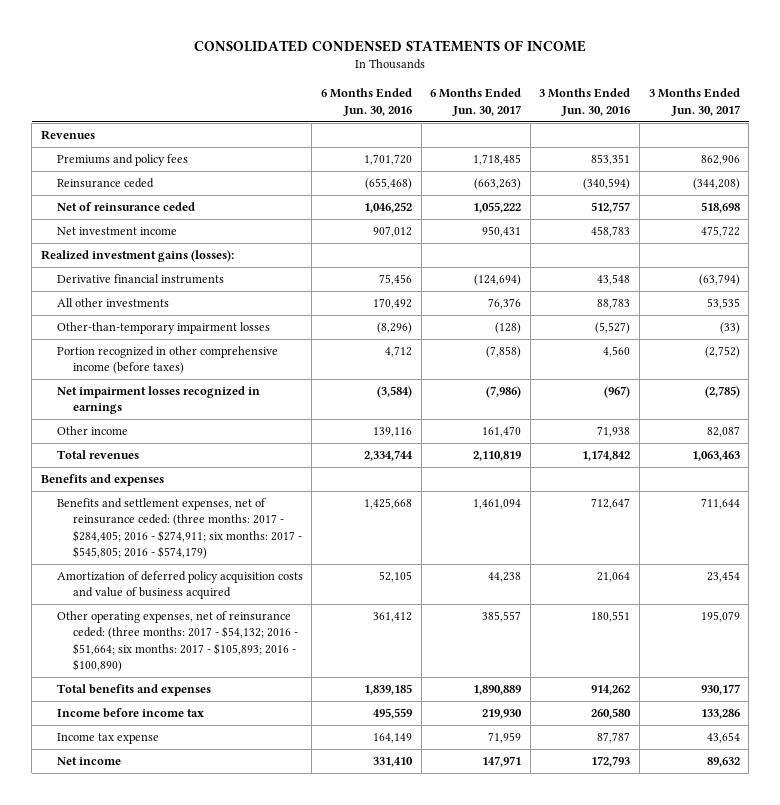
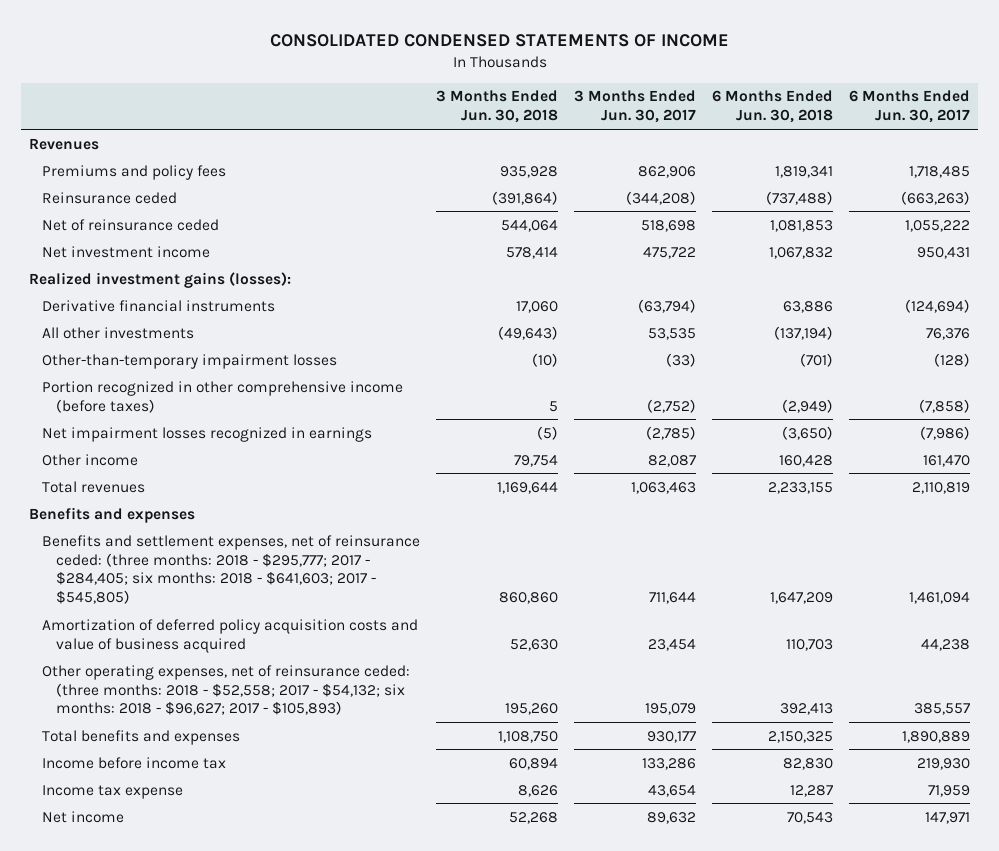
[321,88,413,116] 6 Months Ended Jun. 30, 2016 -> none
[539,88,631,116] 3 Months Ended Jun. 30, 2016 -> none
none -> [436,90,559,124] 3 Months Ended Jun. 30, 2018
none -> [712,90,834,124] 6 Months Ended Jun. 30, 2018
[56,498,303,559] Benefits and settlement expenses, net of reinsurance ceded: (three months: 2017 - $284,405; 2016 - $274,911; six months: 2017 - $545,805; 2016 - $574,179) -> [42,534,421,605] Benefits and settlement expenses, net of reinsurance ceded: (three months: 2018 - $295,777; 2017 - $284,405; six months: 2018 - $641,603; 2017 - $545,805)
[56,611,299,672] Other operating expenses, net of reinsurance ceded: (three months: 2017 - $54,132; 2016 - $51,664; six months: 2017 - $105,893; 2016 - $100,890) -> [42,664,411,716] Other operating expenses, net of reinsurance ceded: (three months: 2018 - $52,558; 2017 - $54,132; six months: 2018 - $96,627; 2017 - $105,893)

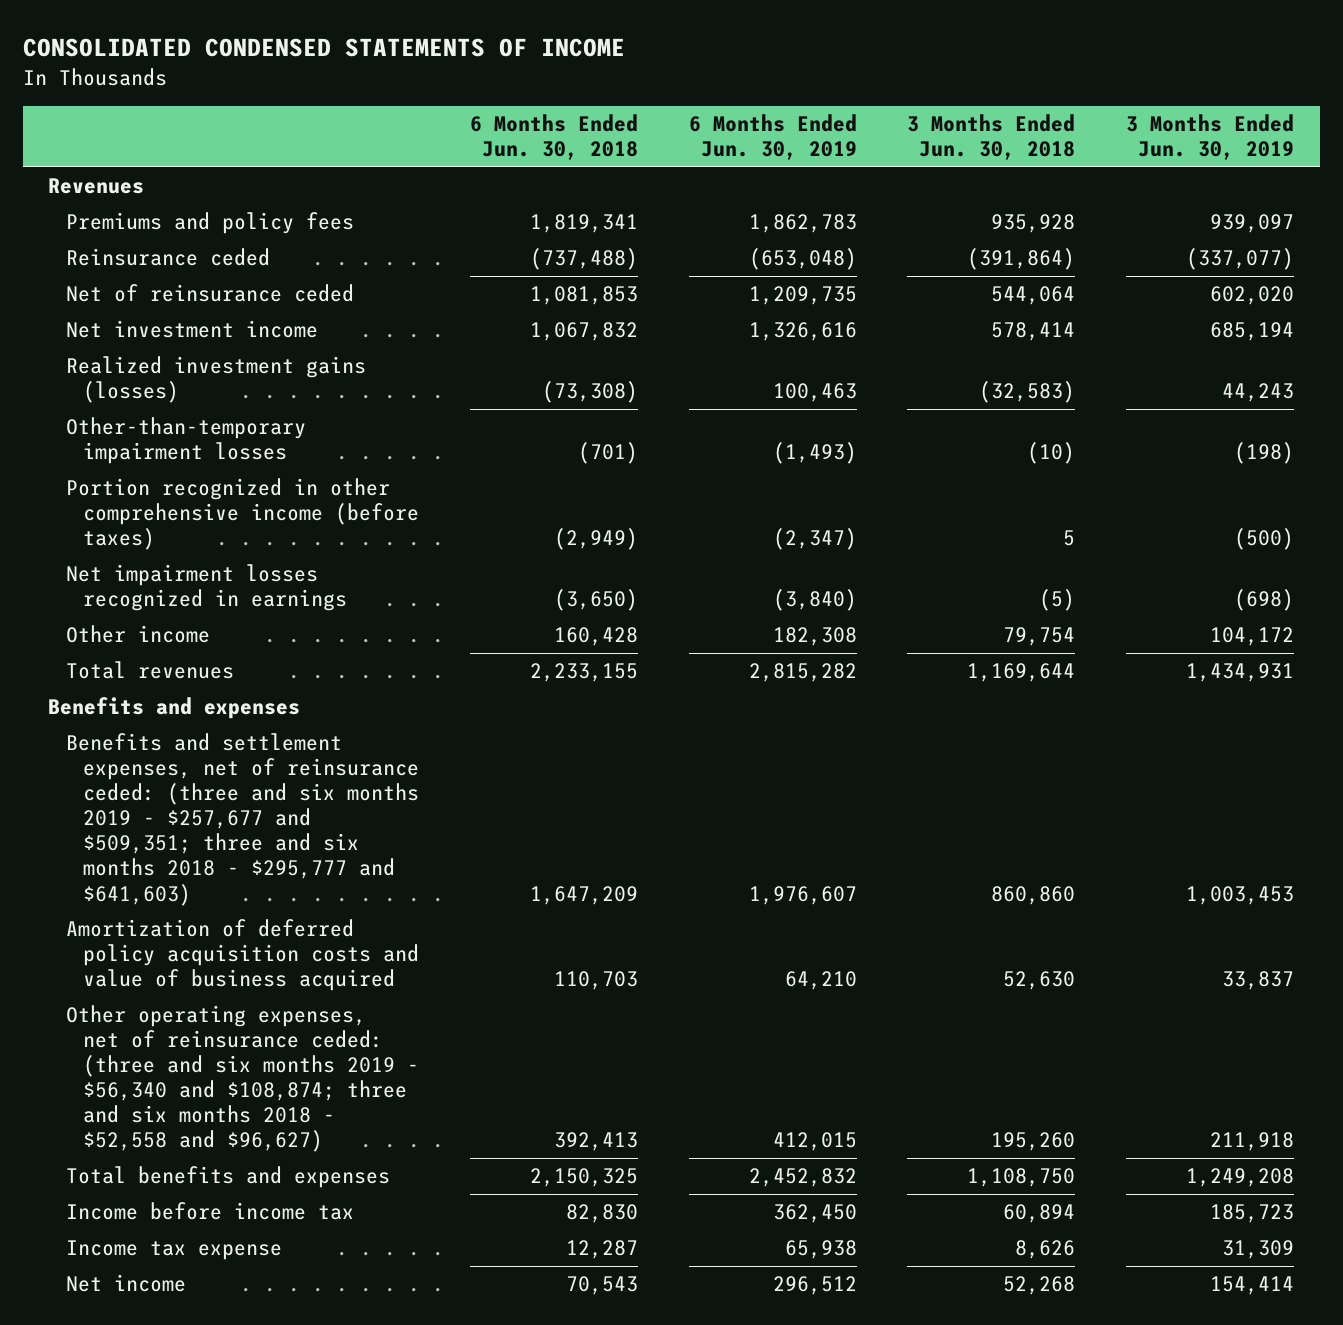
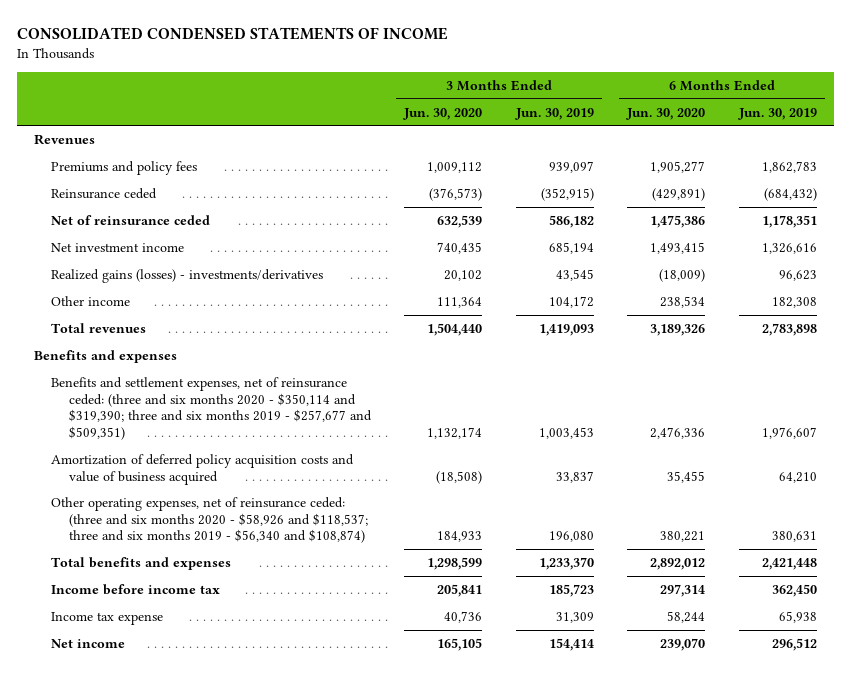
[469,114,638,161] 6 Months Ended Jun. 30, 2018 -> none
[907,114,1076,161] 3 Months Ended Jun. 30, 2018 -> none
none -> [403,107,483,120] Jun. 30, 2020
none -> [626,107,706,120] Jun. 30, 2020
[748,248,857,271] (653,048) -> [764,187,818,201] (684,432)
[1186,248,1295,271] (337,077) -> [540,187,594,201] (352,915)
[748,286,857,306] 1,209,735 -> [762,214,818,228] 1,178,351
[1210,286,1295,306] 602,020 -> [548,214,594,228] 586,182
[65,417,306,465] Other-than-temporary impairment losses -> none
[65,478,419,551] Portion recognized in other comprehensive income (before taxes) -> none
[65,564,347,612] Net impairment losses recognized in earnings -> none
[65,356,366,404] Realized investment gains (losses) -> [51,268,324,283] Realized gains (losses) - investments/derivatives
[772,383,857,403] 100,463 -> [779,269,818,281] 96,623
[1222,383,1295,403] 44,243 -> [555,268,594,281] 43,545
[748,663,857,683] 2,815,282 -> [762,322,818,336] 2,783,898
[1186,663,1295,683] 1,434,931 -> [538,323,594,336] 1,419,093
[65,733,419,906] Benefits and settlement expenses, net of reinsurance ceded: (three and six months 2019 - $257,677 and $509,351; three and six months 2018 - $295,777 and $641,603) -> [51,376,372,441] Benefits and settlement expenses, net of reinsurance ceded: (three and six months 2020 - $350,114 and $319,390; three and six months 2019 - $257,677 and $509,351)
[65,1005,419,1153] Other operating expenses, net of reinsurance ceded: (three and six months 2019 - $56,340 and $108,874; three and six months 2018 - $52,558 and $96,627) -> [51,496,368,544] Other operating expenses, net of reinsurance ceded: (three and six months 2020 - $58,926 and $118,537; three and six months 2019 - $56,340 and $108,874)
[772,1132,857,1152] 412,015 -> [772,531,818,543] 380,631
[1210,1132,1295,1152] 211,918 -> [548,531,594,543] 196,080
[748,1168,857,1188] 2,452,832 -> [762,557,818,570] 2,421,448
[1186,1168,1295,1188] 1,249,208 -> [538,556,594,570] 1,233,370

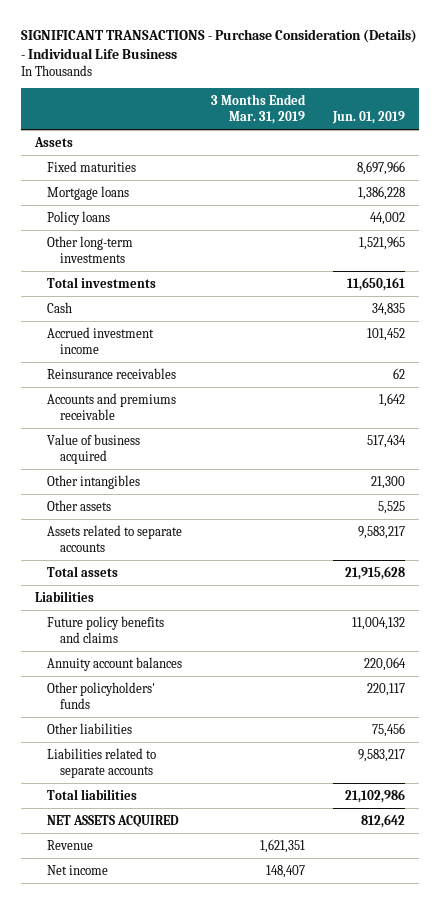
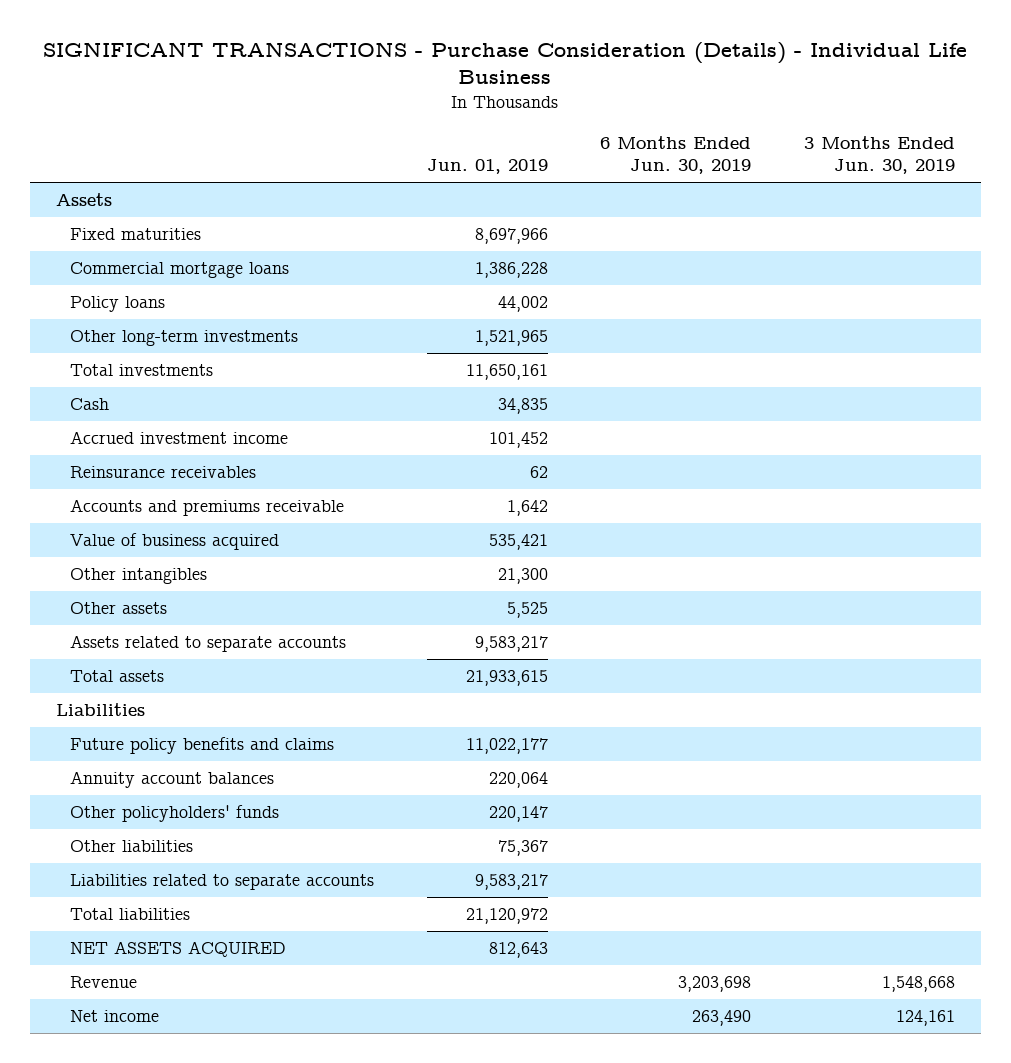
[210,94,306,124] 3 Months Ended Mar. 31, 2019 -> none
none -> [600,135,752,175] 6 Months Ended Jun. 30, 2019
none -> [803,135,955,175] 3 Months Ended Jun. 30, 2019
[47,185,130,200] Mortgage loans -> [70,261,290,278] Commercial mortgage loans
[366,434,406,448] 517,434 -> [488,533,548,550] 535,421
[344,565,405,580] 21,915,628 -> [465,669,548,686] 21,933,615
[351,616,405,630] 11,004,132 -> [465,737,548,754] 11,022,177
[366,682,405,696] 220,117 -> [488,805,548,822] 220,147
[371,722,405,737] 75,456 -> [497,839,548,856] 75,367
[344,788,405,803] 21,102,986 -> [465,907,548,924] 21,120,972
[360,813,405,828] 812,642 -> [488,941,548,958] 812,643

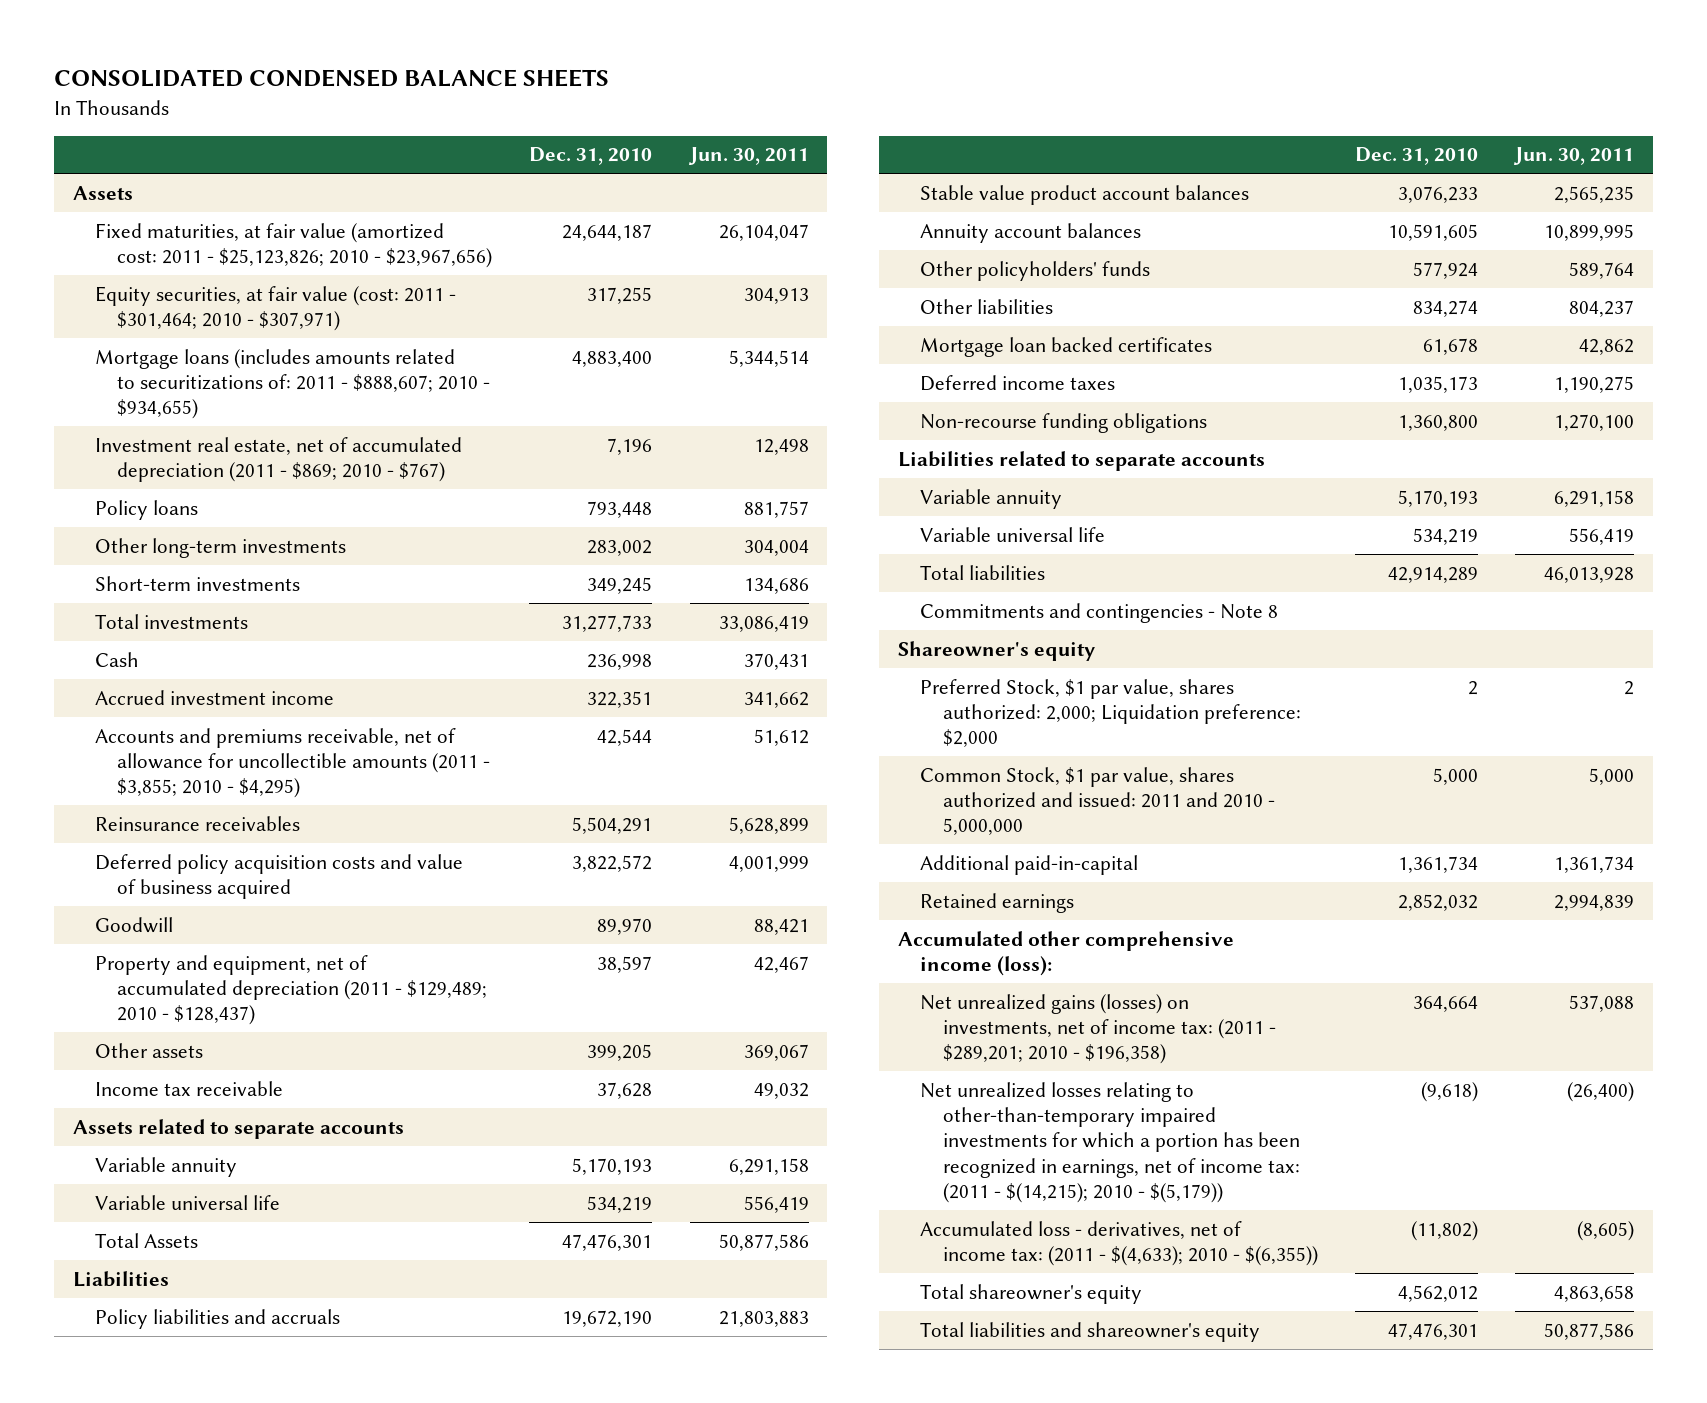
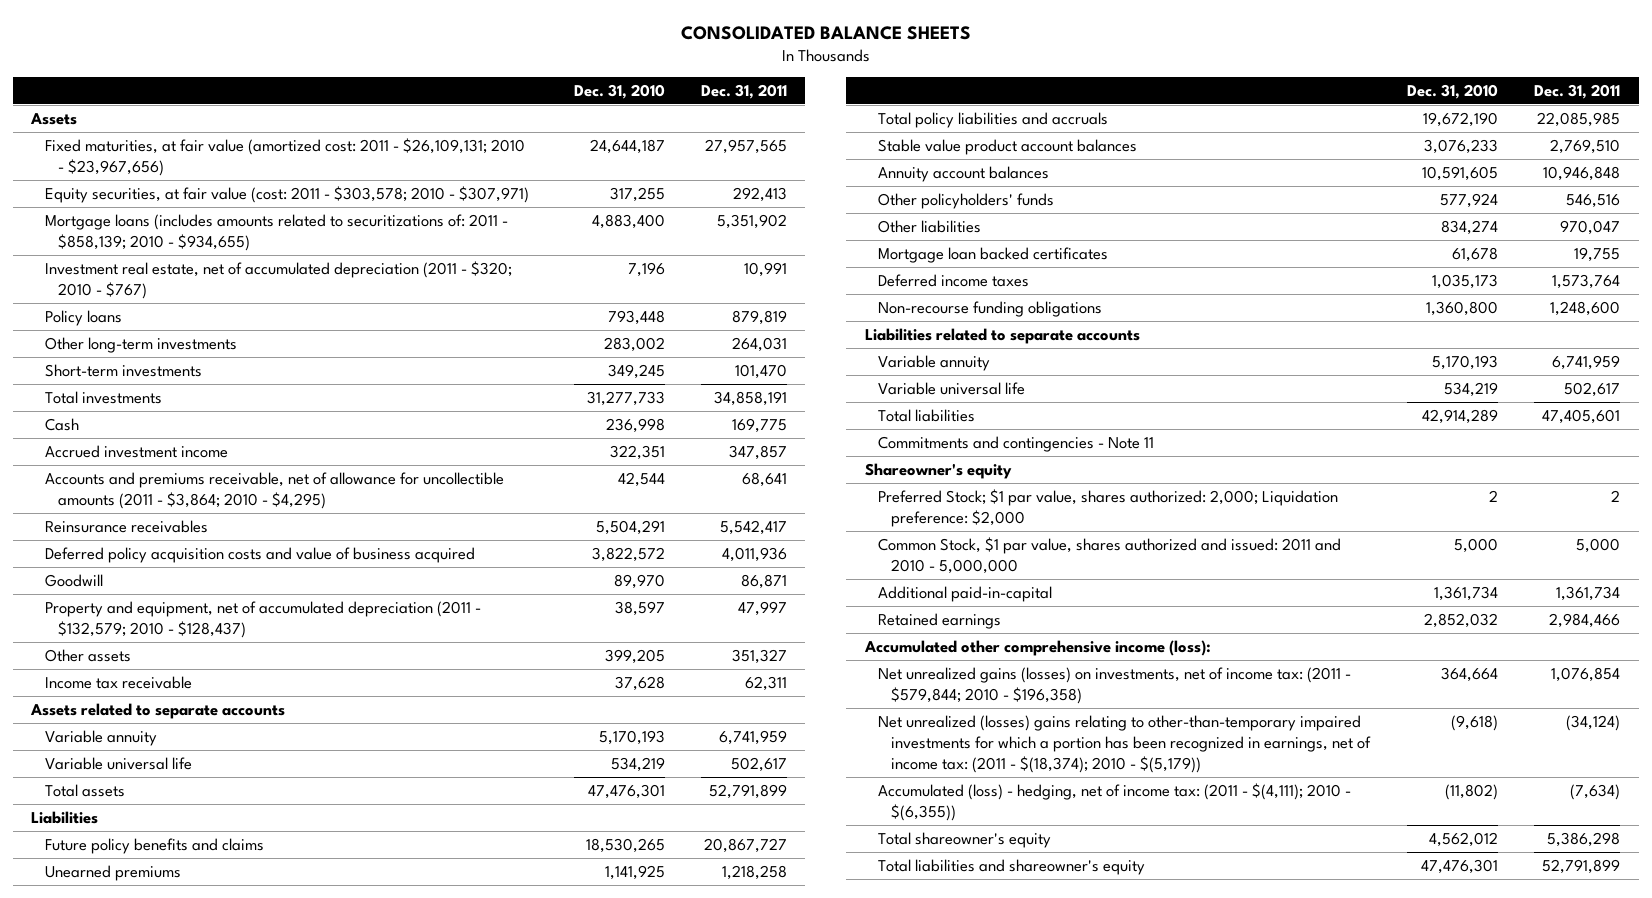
[53,69,609,88] CONSOLIDATED CONDENSED BALANCE SHEETS -> [680,25,971,40] CONSOLIDATED BALANCE SHEETS
[687,147,809,166] Jun. 30, 2011 -> none
none -> [701,83,788,99] Dec. 31, 2011
[94,222,493,268] Fixed maturities, at fair value (amortized cost: 2011 - $25,123,826; 2010 - $23,967,656) -> [44,137,525,176] Fixed maturities, at fair value (amortized cost: 2011 - $26,109,131; 2010 - $23,967,656)
[94,285,456,331] Equity securities, at fair value (cost: 2011 - $301,464; 2010 - $307,971) -> [44,185,529,203] Equity securities, at fair value (cost: 2011 - $303,578; 2010 - $307,971)
[94,348,491,420] Mortgage loans (includes amounts related to securitizations of: 2011 - $888,607; 2010 - $934,655) -> [44,213,508,251] Mortgage loans (includes amounts related to securitizations of: 2011 - $858,139; 2010 - $934,655)
[94,436,462,482] Investment real estate, net of accumulated depreciation (2011 - $869; 2010 - $767) -> [44,260,512,299] Investment real estate, net of accumulated depreciation (2011 - $320; 2010 - $767)
[94,727,491,799] Accounts and premiums receivable, net of allowance for uncollectible amounts (2011 - $3,855; 2010 - $4,295) -> [44,471,504,509] Accounts and premiums receivable, net of allowance for uncollectible amounts (2011 - $3,864; 2010 - $4,295)
[94,954,488,1026] Property and equipment, net of accumulated depreciation (2011 - $129,489; 2010 - $128,437) -> [44,600,481,638] Property and equipment, net of accumulated depreciation (2011 - $132,579; 2010 - $128,437)
[94,1232,198,1248] Total Assets -> [44,783,125,797] Total assets
none -> [44,837,264,854] Future policy benefits and claims
none -> [44,864,181,881] Unearned premiums
[94,1308,340,1329] Policy liabilities and accruals -> [877,111,1108,128] Total policy liabilities and accruals
[920,602,1279,623] Commitments and contingencies - Note 8 -> [877,435,1154,452] Commitments and contingencies - Note 11
[920,678,1301,748] Preferred Stock, $1 par value, shares authorized: 2,000; Liquidation preference: $2,000 -> [877,488,1338,527] Preferred Stock; $1 par value, shares authorized: 2,000; Liquidation preference: $2,000
[920,993,1276,1065] Net unrealized gains (losses) on investments, net of income tax: (2011 - $289,201; 2010 - $196,358) -> [877,666,1351,704] Net unrealized gains (losses) on investments, net of income tax: (2011 - $579,844; 2010 - $196,358)
[920,1081,1300,1204] Net unrealized losses relating to other-than-temporary impaired investments for which a portion has been recognized in earnings, net of income tax: (2011 - $(14,215); 2010 - $(5,179)) -> [877,714,1372,773] Net unrealized (losses) gains relating to other-than-temporary impaired investments for which a portion has been recognized in earnings, net of income tax: (2011 - $(18,374); 2010 - $(5,179))
[920,1220,1318,1266] Accumulated loss - derivatives, net of income tax: (2011 - $(4,633); 2010 - $(6,355)) -> [877,782,1351,821] Accumulated (loss) - hedging, net of income tax: (2011 - $(4,111); 2010 - $(6,355))

